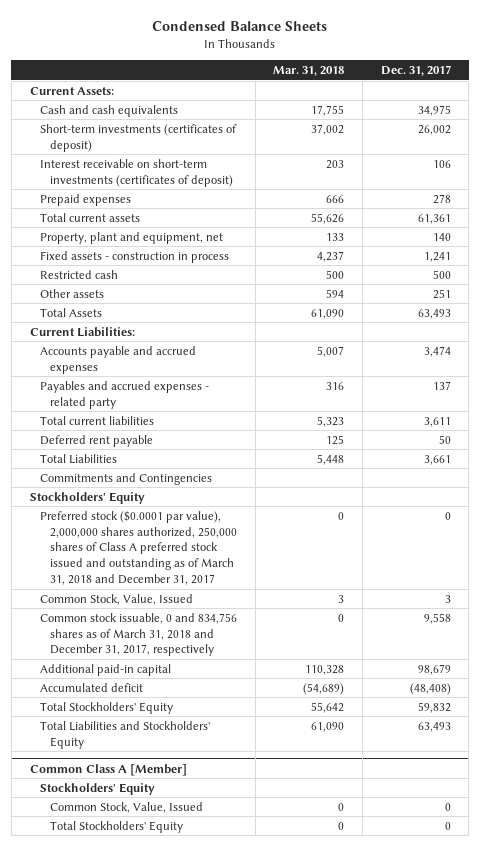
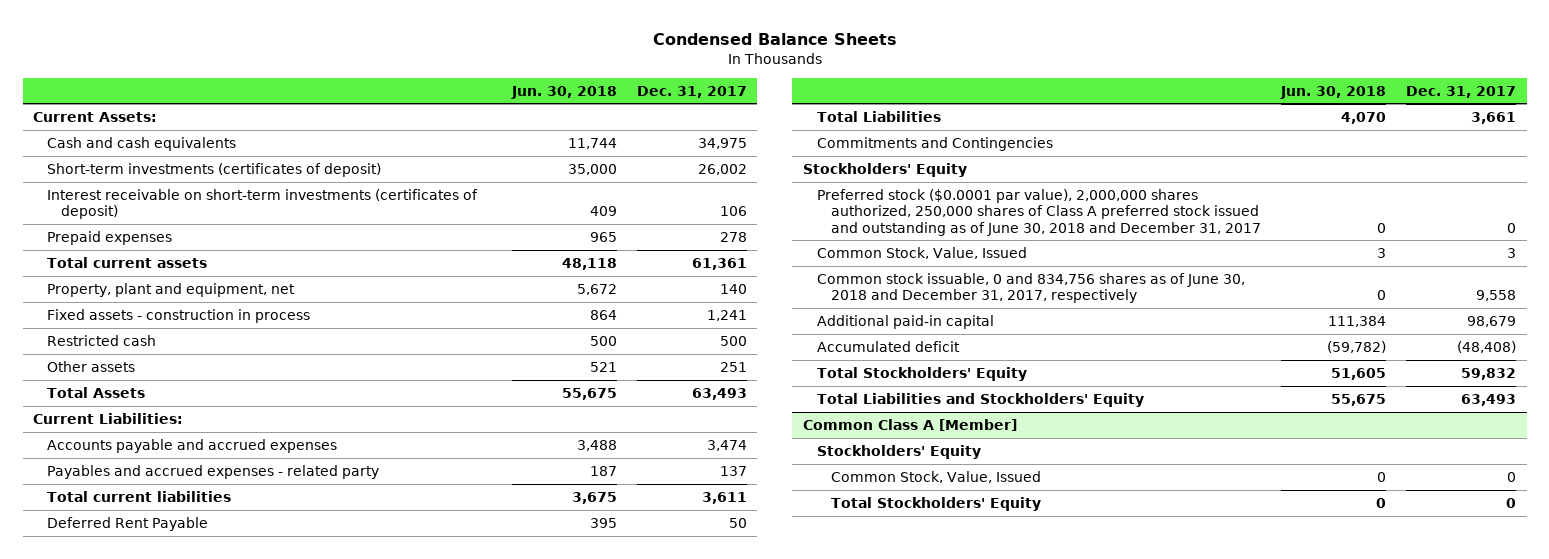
[273,66,345,77] Mar. 31, 2018 -> none
none -> [510,85,617,99] Jun. 30, 2018
[39,434,153,447] Deferred rent payable -> [47,516,209,531] Deferred Rent Payable
[39,510,238,586] Preferred stock ($0.0001 par value), 2,000,000 shares authorized, 250,000 shares of Class A preferred stock issued and outstanding as of March 31, 2018 and December 31, 2017 -> [816,188,1261,236] Preferred stock ($0.0001 par value), 2,000,000 shares authorized, 250,000 shares of Class A preferred stock issued and outstanding as of June 30, 2018 and December 31, 2017
[39,612,237,657] Common stock issuable, 0 and 834,756 shares as of March 31, 2018 and December 31, 2017, respectively -> [816,272,1245,304] Common stock issuable, 0 and 834,756 shares as of June 30, 2018 and December 31, 2017, respectively

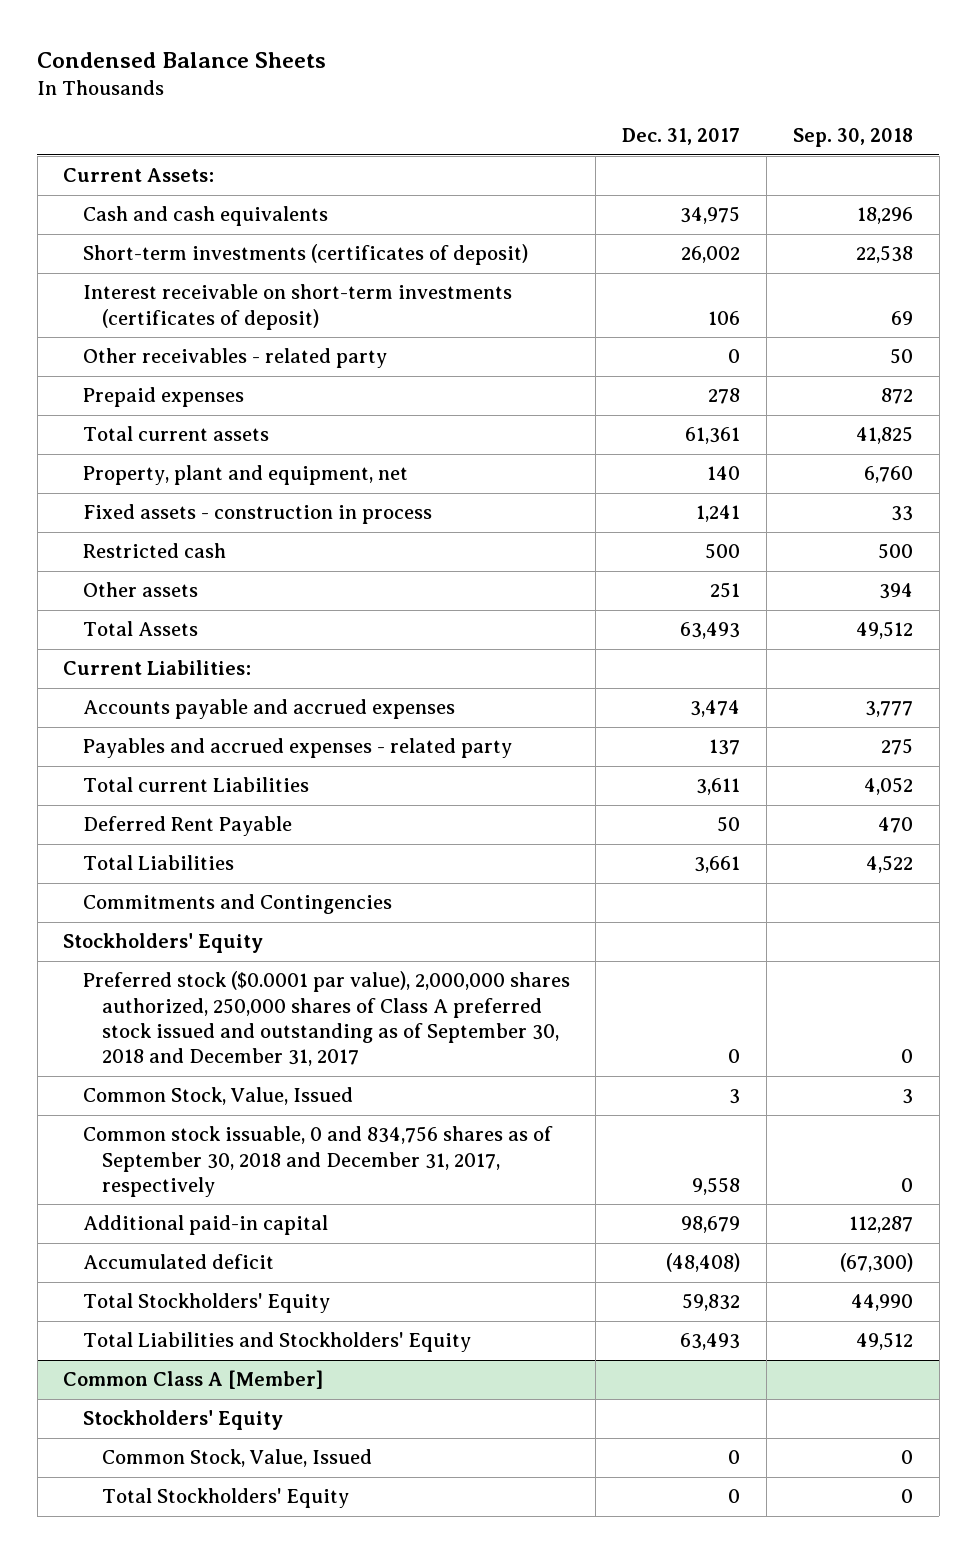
[510,85,617,99] Jun. 30, 2018 -> none
none -> [792,127,913,147] Sep. 30, 2018
none -> [82,348,387,369] Other receivables - related party
[47,490,232,502] Total current liabilities -> [82,777,309,793] Total current Liabilities
[816,188,1261,236] Preferred stock ($0.0001 par value), 2,000,000 shares authorized, 250,000 shares of Class A preferred stock issued and outstanding as of June 30, 2018 and December 31, 2017 -> [82,971,570,1066] Preferred stock ($0.0001 par value), 2,000,000 shares authorized, 250,000 shares of Class A preferred stock issued and outstanding as of September 30, 2018 and December 31, 2017
[816,272,1245,304] Common stock issuable, 0 and 834,756 shares as of June 30, 2018 and December 31, 2017, respectively -> [82,1126,553,1197] Common stock issuable, 0 and 834,756 shares as of September 30, 2018 and December 31, 2017, respectively

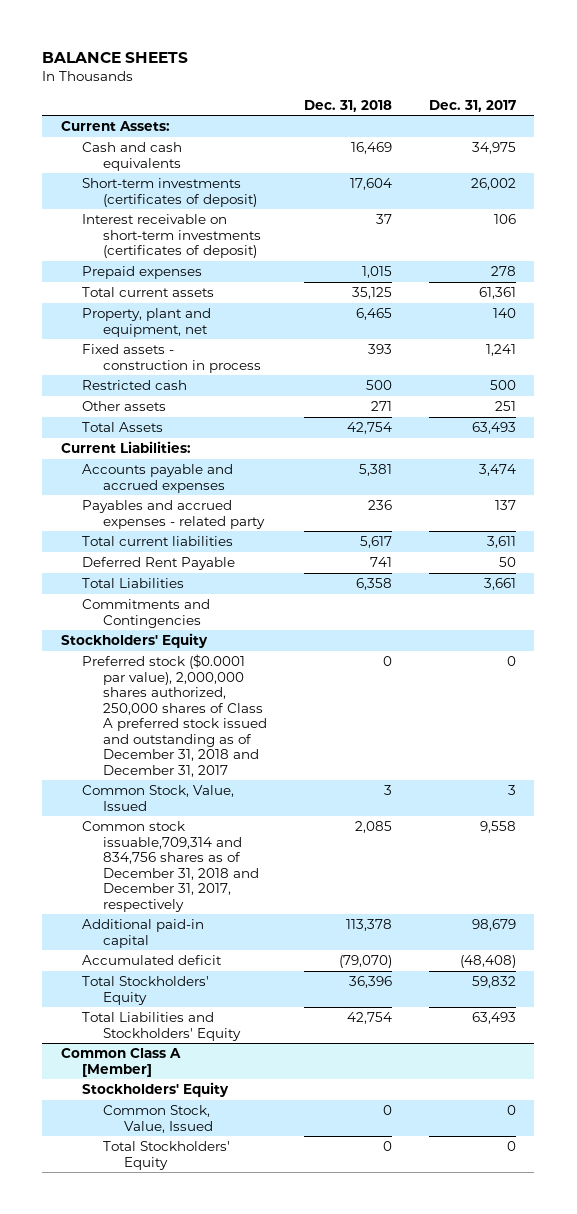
[37,52,327,69] Condensed Balance Sheets -> [42,52,189,64] BALANCE SHEETS
[792,127,913,147] Sep. 30, 2018 -> none
none -> [303,99,392,112] Dec. 31, 2018
[82,348,387,369] Other receivables - related party -> none
[82,777,309,793] Total current Liabilities -> [81,536,233,547] Total current liabilities
[82,971,570,1066] Preferred stock ($0.0001 par value), 2,000,000 shares authorized, 250,000 shares of Class A preferred stock issued and outstanding as of September 30, 2018 and December 31, 2017 -> [81,654,267,777] Preferred stock ($0.0001 par value), 2,000,000 shares authorized, 250,000 shares of Class A preferred stock issued and outstanding as of December 31, 2018 and December 31, 2017
[82,1126,553,1197] Common stock issuable, 0 and 834,756 shares as of September 30, 2018 and December 31, 2017, respectively -> [81,821,259,912] Common stock issuable,709,314 and 834,756 shares as of December 31, 2018 and December 31, 2017, respectively

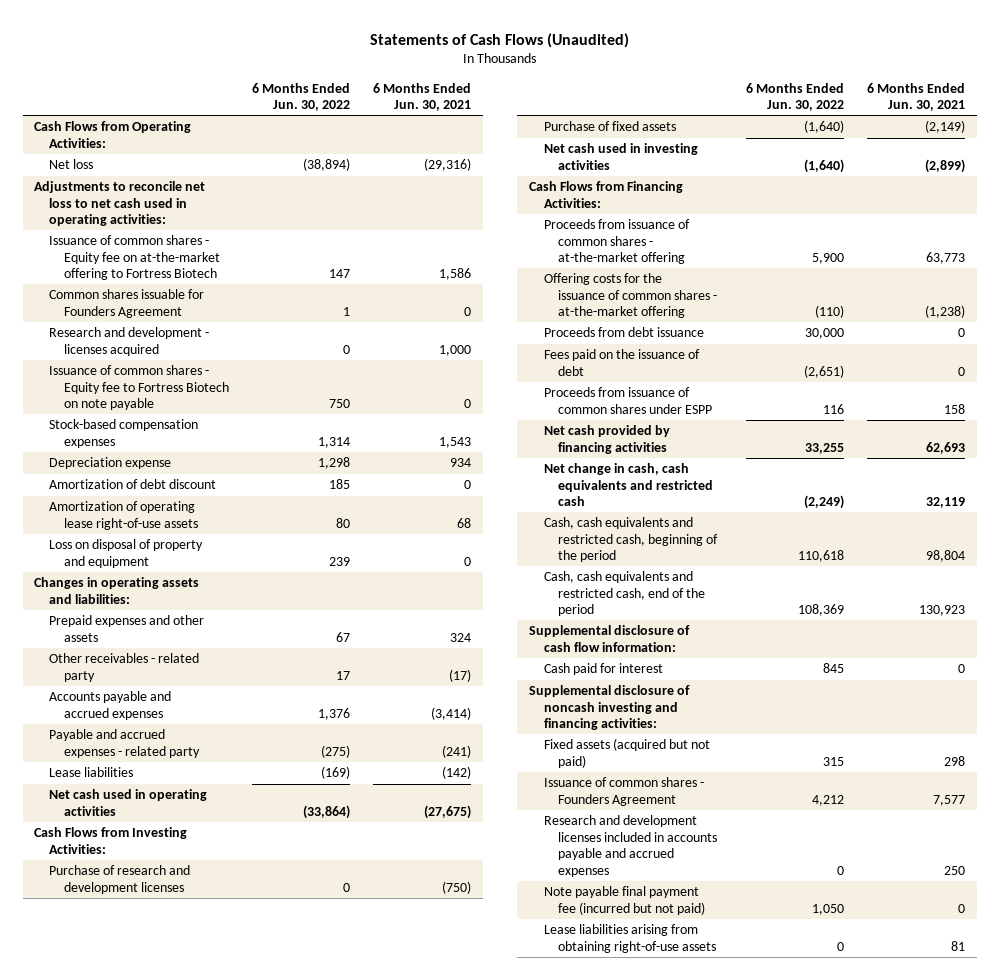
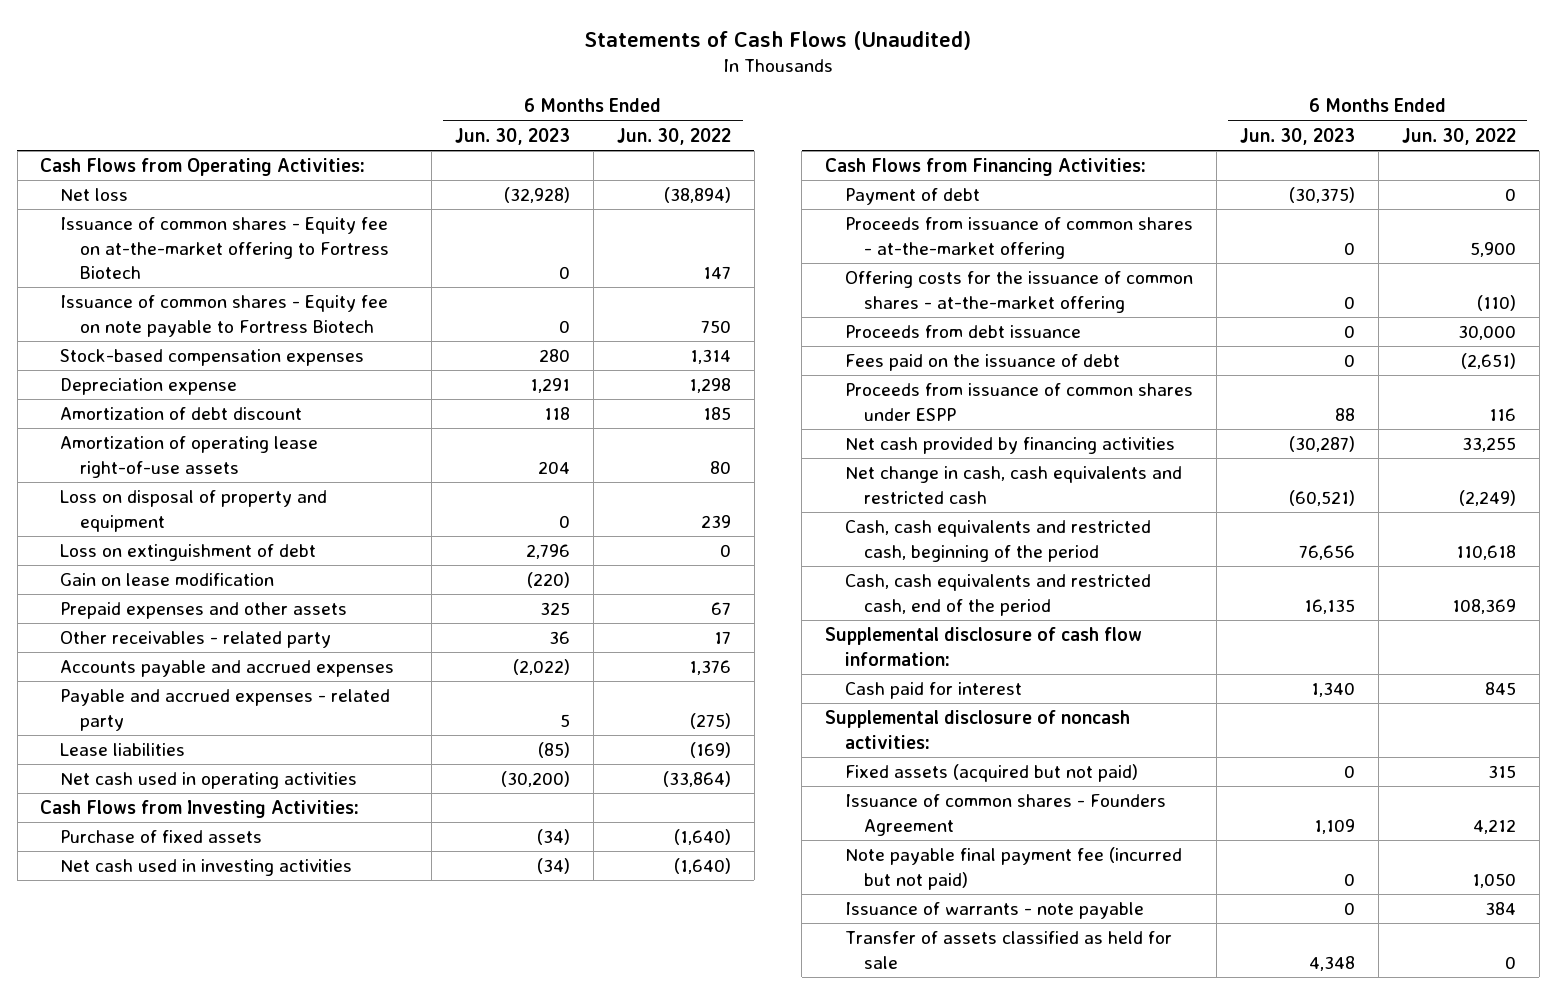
[373,82,472,112] 6 Months Ended Jun. 30, 2021 -> none
none -> [454,127,570,145] Jun. 30, 2023
[34,181,206,227] Adjustments to reconcile net loss to net cash used in operating activities: -> none
[49,289,205,318] Common shares issuable for Founders Agreement -> none
[49,327,210,356] Research and development - licenses acquired -> none
[49,365,229,411] Issuance of common shares - Equity fee to Fortress Biotech on note payable -> [60,295,389,337] Issuance of common shares - Equity fee on note payable to Fortress Biotech
[34,577,200,604] Changes in operating assets and liabilities: -> none
none -> [60,544,317,562] Loss on extinguishment of debt
none -> [60,573,275,587] Gain on lease modification
[49,865,191,894] Purchase of research and development licenses -> none
none -> [844,188,980,206] Payment of debt
[528,685,690,731] Supplemental disclosure of noncash investing and financing activities: -> [825,710,1131,749] Supplemental disclosure of noncash activities:
[543,815,718,877] Research and development licenses included in accounts payable and accrued expenses -> none
[543,924,717,953] Lease liabilities arising from obtaining right-of-use assets -> none
none -> [844,902,1144,920] Issuance of warrants - note payable
none -> [844,931,1172,969] Transfer of assets classified as held for sale

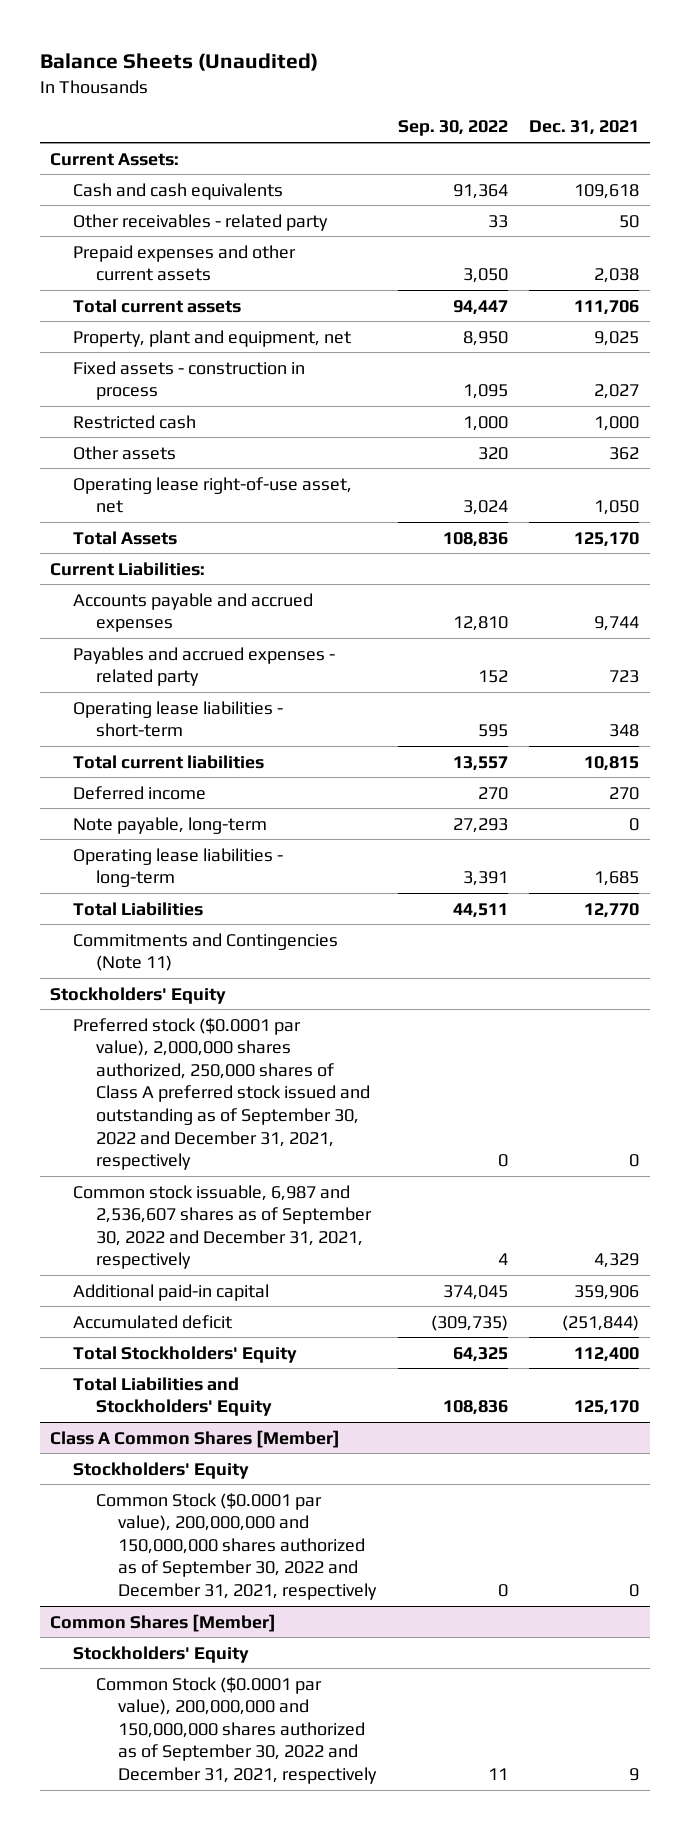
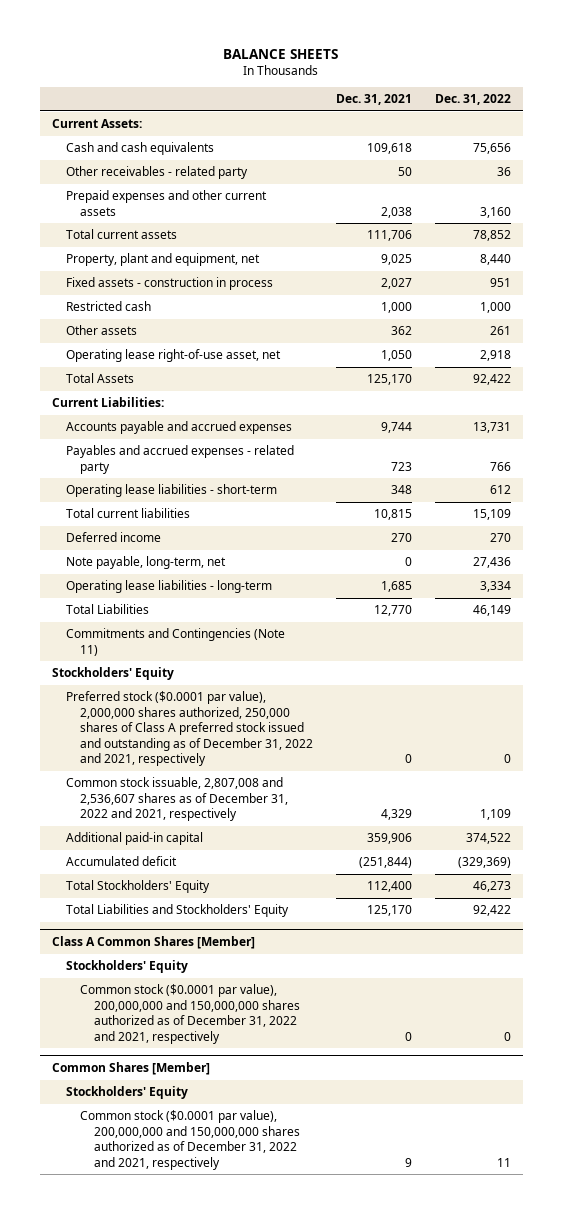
[39,53,318,72] Balance Sheets (Unaudited) -> [223,48,339,59] BALANCE SHEETS
[397,120,508,137] Sep. 30, 2022 -> none
none -> [435,94,512,106] Dec. 31, 2022
[73,816,268,834] Note payable, long-term -> [65,556,226,570] Note payable, long-term, net
[73,1017,370,1171] Preferred stock ($0.0001 par value), 2,000,000 shares authorized, 250,000 shares of Class A preferred stock issued and outstanding as of September 30, 2022 and December 31, 2021, respectively -> [65,691,314,766] Preferred stock ($0.0001 par value), 2,000,000 shares authorized, 250,000 shares of Class A preferred stock issued and outstanding as of December 31, 2022 and 2021, respectively
[73,1184,372,1270] Common stock issuable, 6,987 and 2,536,607 shares as of September 30, 2022 and December 31, 2021, respectively -> [65,777,289,822] Common stock issuable, 2,807,008 and 2,536,607 shares as of December 31, 2022 and 2021, respectively
[95,1492,378,1600] Common Stock ($0.0001 par value), 200,000,000 and 150,000,000 shares authorized as of September 30, 2022 and December 31, 2021, respectively -> [80,984,301,1044] Common stock ($0.0001 par value), 200,000,000 and 150,000,000 shares authorized as of December 31, 2022 and 2021, respectively
[95,1676,378,1784] Common Stock ($0.0001 par value), 200,000,000 and 150,000,000 shares authorized as of September 30, 2022 and December 31, 2021, respectively -> [80,1110,301,1170] Common stock ($0.0001 par value), 200,000,000 and 150,000,000 shares authorized as of December 31, 2022 and 2021, respectively

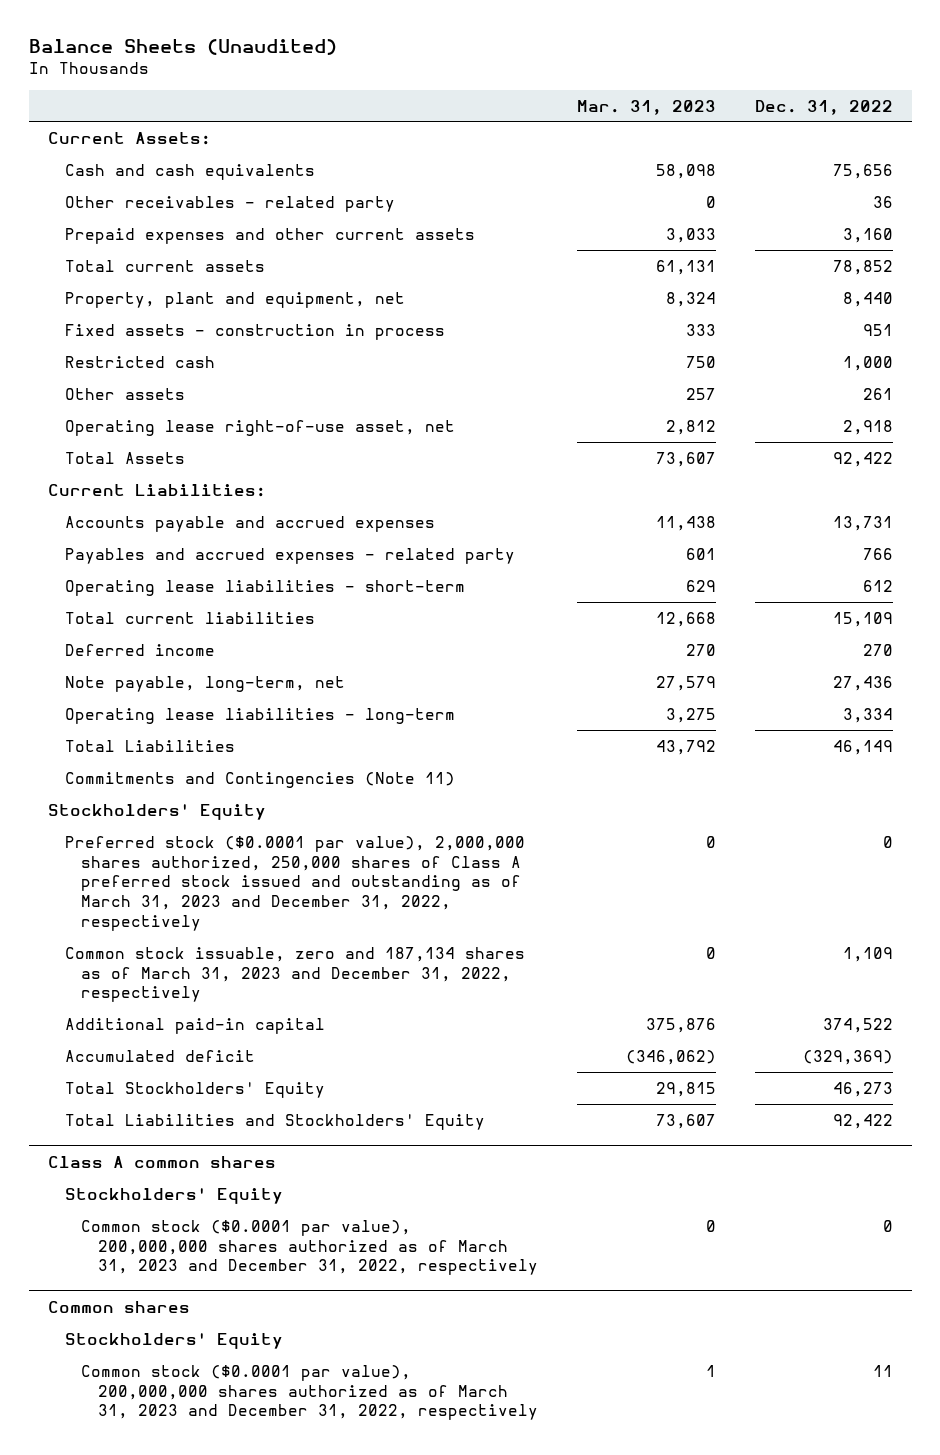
[223,48,339,59] BALANCE SHEETS -> [28,38,337,55] Balance Sheets (Unaudited)
[336,94,413,106] Dec. 31, 2021 -> none
none -> [576,99,716,115] Mar. 31, 2023
[65,691,314,766] Preferred stock ($0.0001 par value), 2,000,000 shares authorized, 250,000 shares of Class A preferred stock issued and outstanding as of December 31, 2022 and 2021, respectively -> [64,835,525,931] Preferred stock ($0.0001 par value), 2,000,000 shares authorized, 250,000 shares of Class A preferred stock issued and outstanding as of March 31, 2023 and December 31, 2022, respectively
[65,777,289,822] Common stock issuable, 2,807,008 and 2,536,607 shares as of December 31, 2022 and 2021, respectively -> [64,946,525,1003] Common stock issuable, zero and 187,134 shares as of March 31, 2023 and December 31, 2022, respectively
[51,936,255,950] Class A Common Shares [Member] -> [47,1155,276,1168] Class A common shares
[80,984,301,1044] Common stock ($0.0001 par value), 200,000,000 and 150,000,000 shares authorized as of December 31, 2022 and 2021, respectively -> [81,1219,539,1276] Common stock ($0.0001 par value), 200,000,000 shares authorized as of March 31, 2023 and December 31, 2022, respectively
[51,1062,210,1076] Common Shares [Member] -> [47,1300,190,1313] Common shares
[80,1110,301,1170] Common stock ($0.0001 par value), 200,000,000 and 150,000,000 shares authorized as of December 31, 2022 and 2021, respectively -> [81,1364,539,1421] Common stock ($0.0001 par value), 200,000,000 shares authorized as of March 31, 2023 and December 31, 2022, respectively

